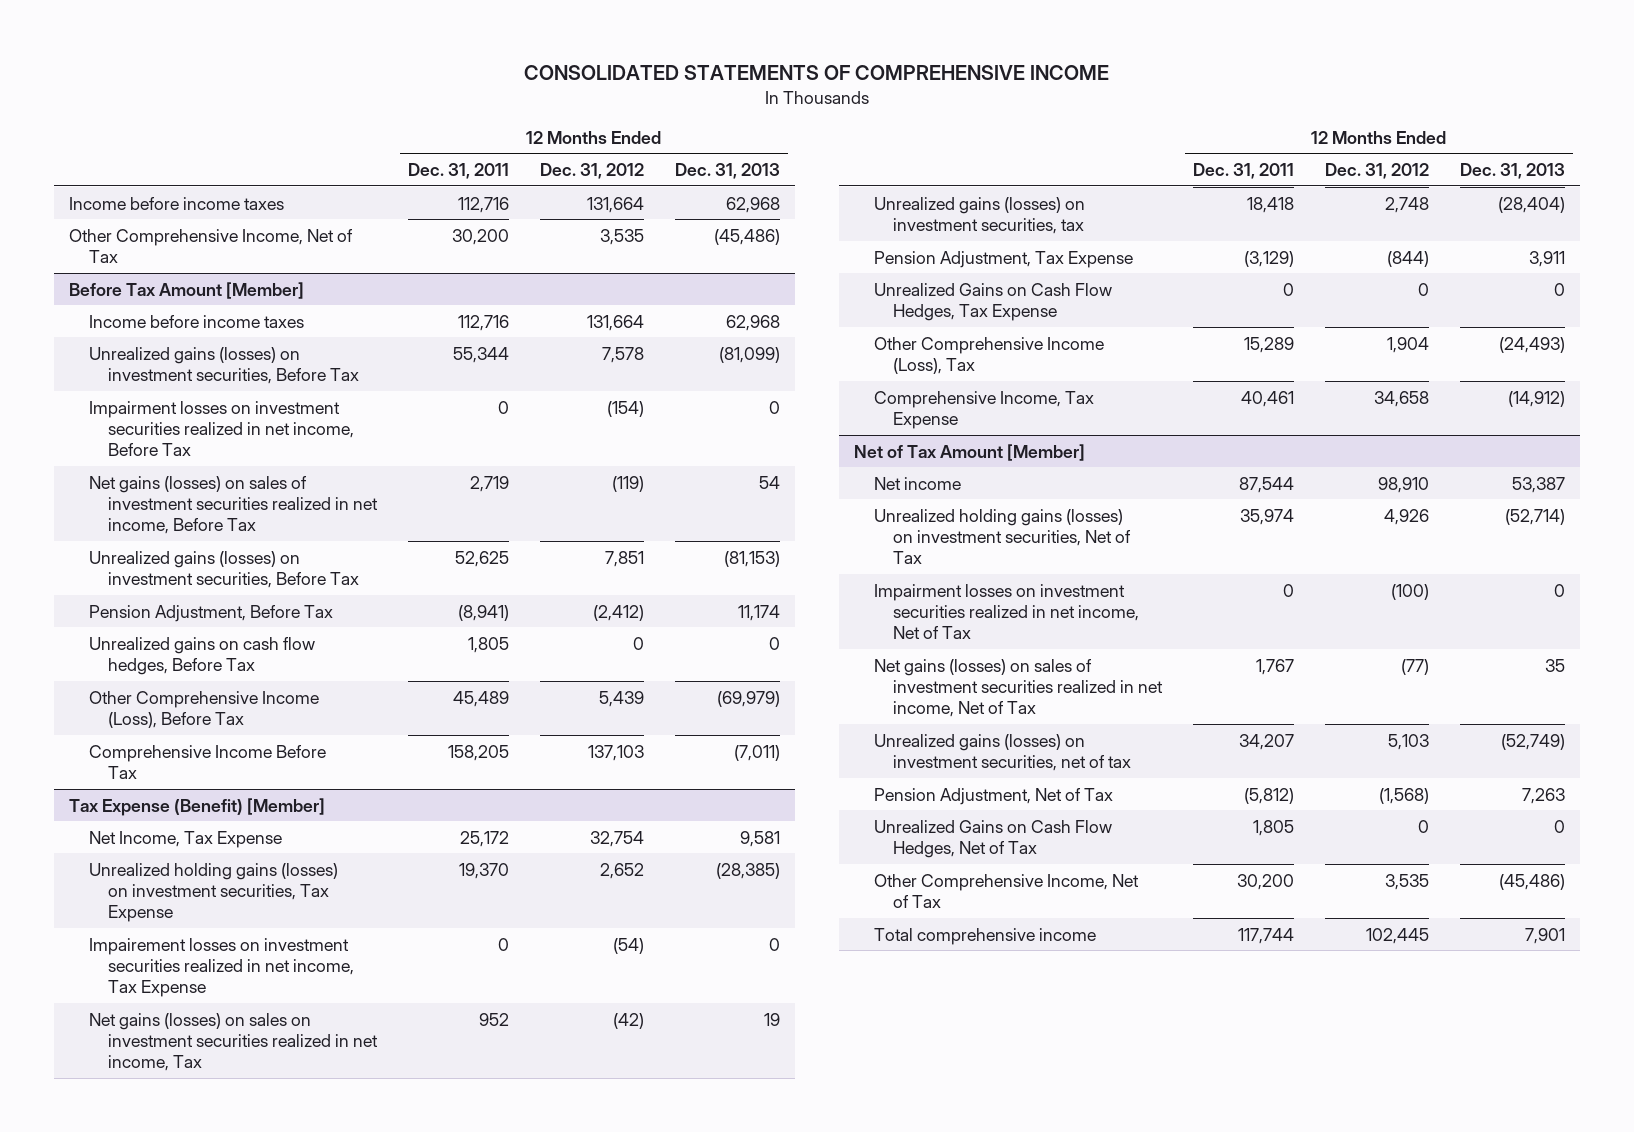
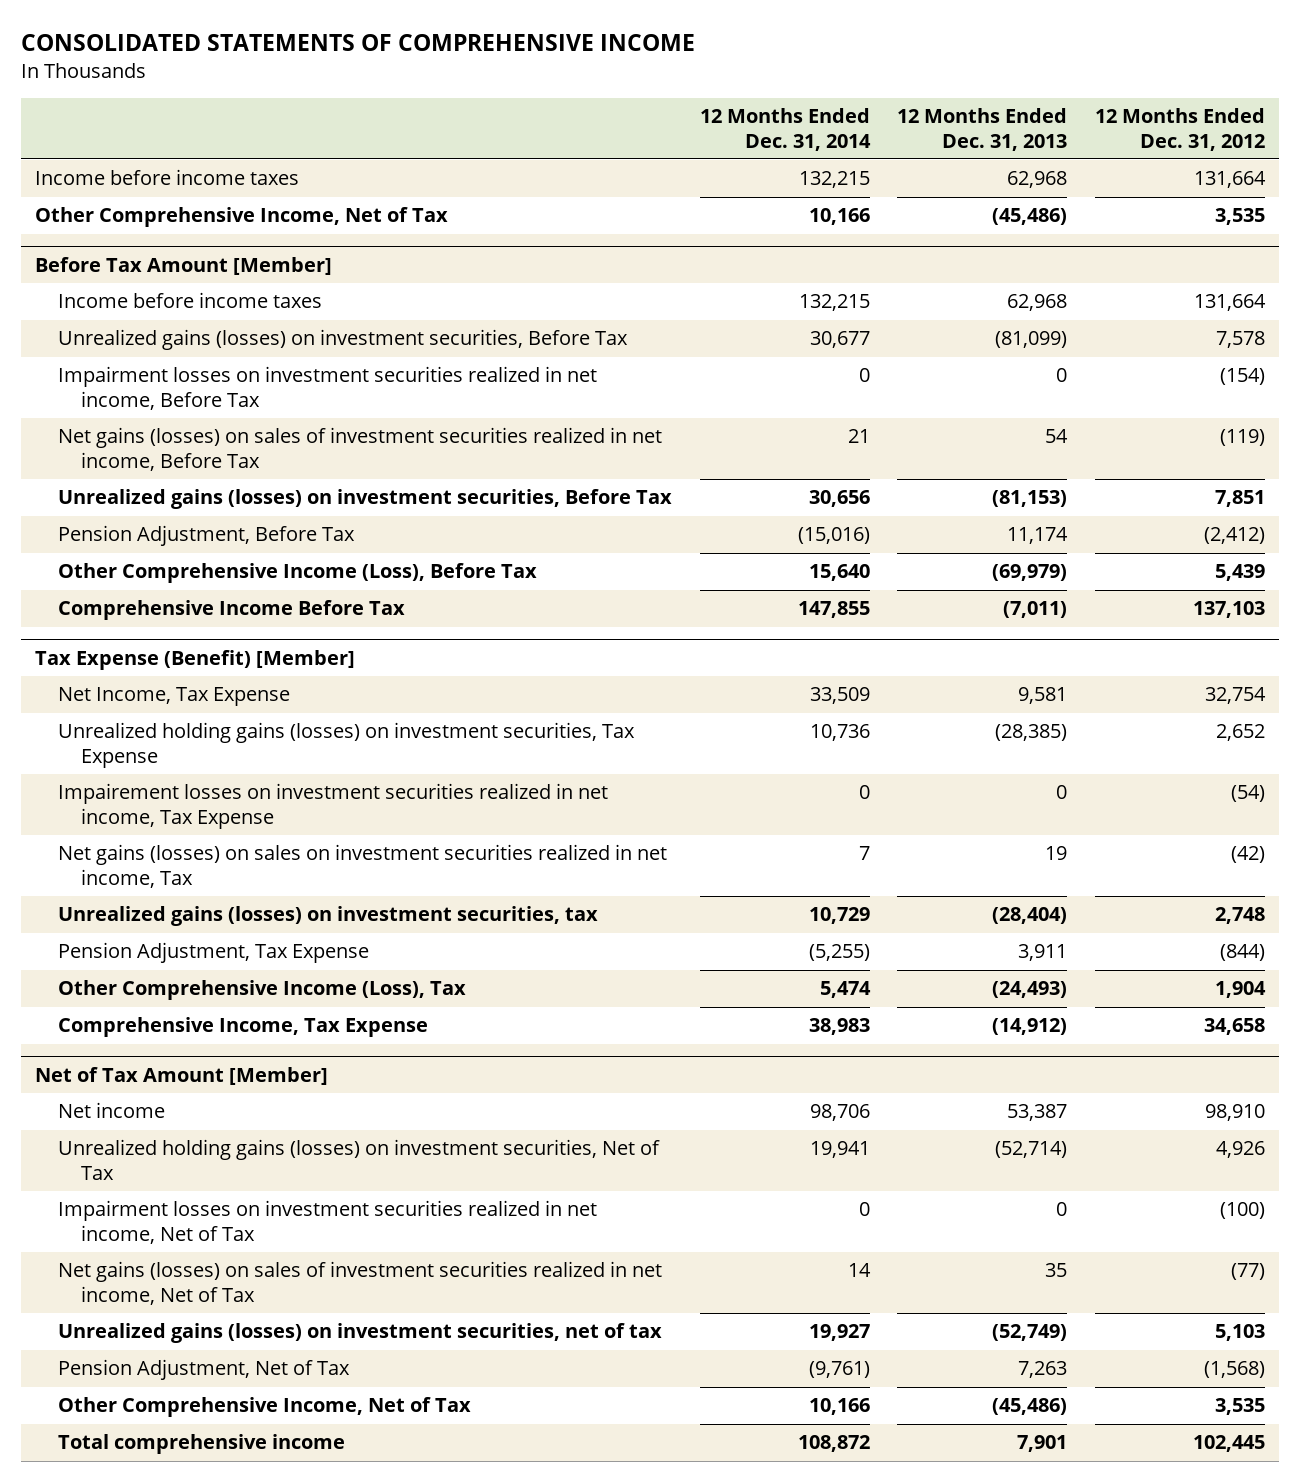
[408,163,510,180] Dec. 31, 2011 -> none
none -> [699,107,871,151] 12 Months Ended Dec. 31, 2014
[88,636,315,675] Unrealized gains on cash flow hedges, Before Tax -> none
[873,282,1112,321] Unrealized Gains on Cash Flow Hedges, Tax Expense -> none
[873,819,1112,858] Unrealized Gains on Cash Flow Hedges, Net of Tax -> none

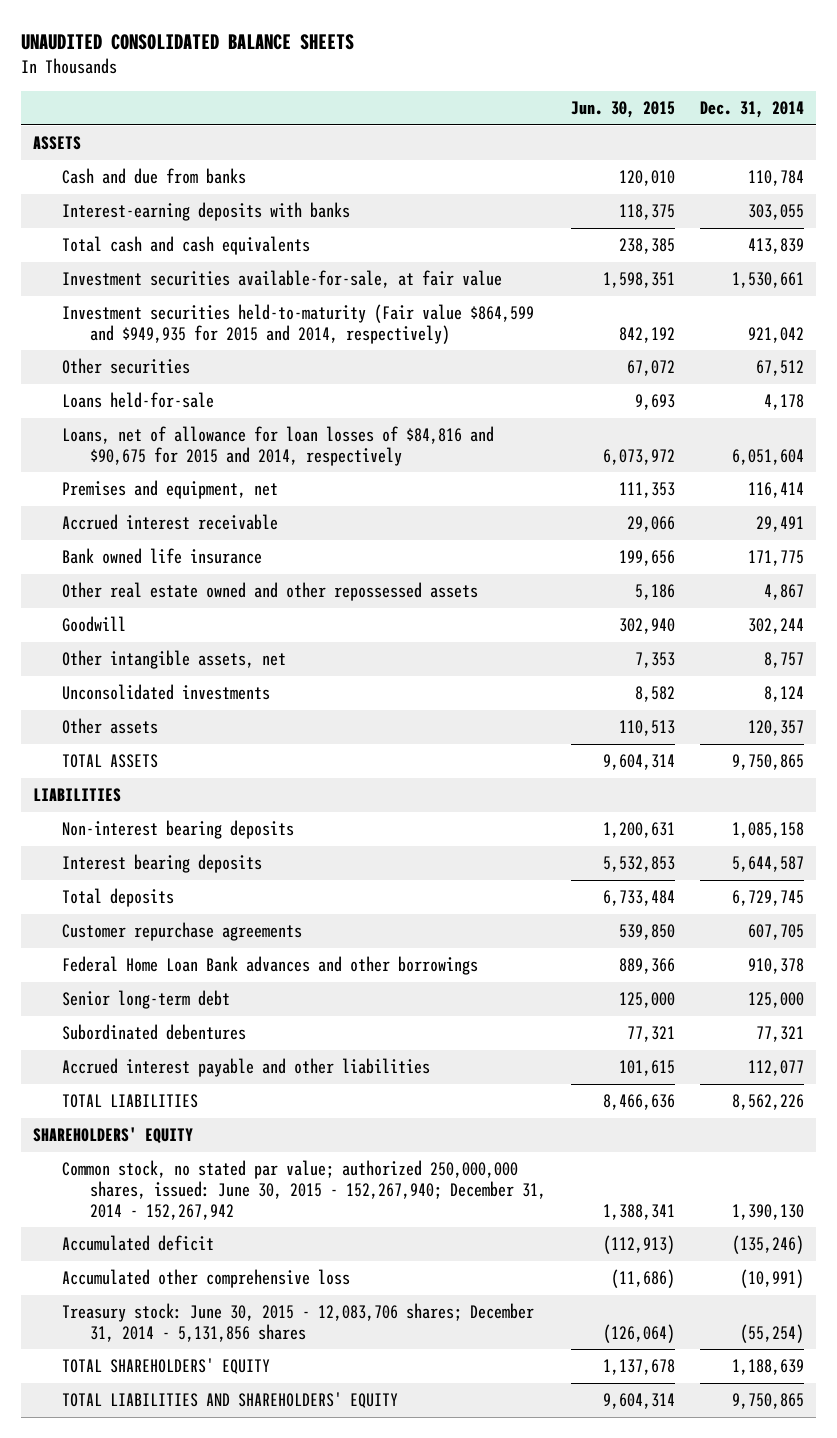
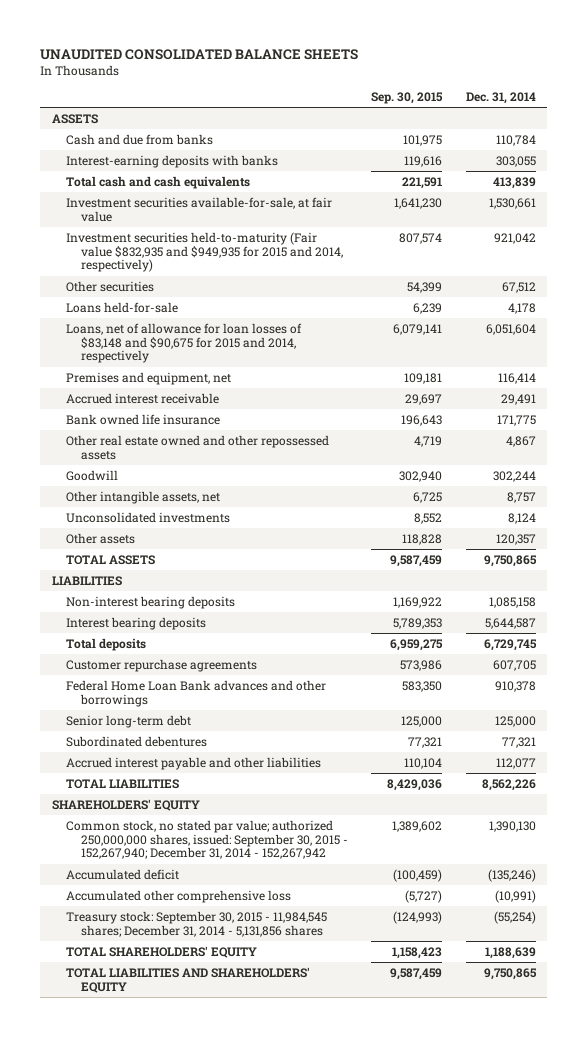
[570,101,675,119] Jun. 30, 2015 -> none
none -> [371,92,444,105] Sep. 30, 2015
[61,304,534,345] Investment securities held-to-maturity (Fair value $864,599 and $949,935 for 2015 and 2014, respectively) -> [66,231,343,273] Investment securities held-to-maturity (Fair value $832,935 and $949,935 for 2015 and 2014, respectively)
[61,426,494,467] Loans, net of allowance for loan losses of $84,816 and $90,675 for 2015 and 2014, respectively -> [66,322,303,364] Loans, net of allowance for loan losses of $83,148 and $90,675 for 2015 and 2014, respectively
[61,1160,547,1220] Common stock, no stated par value; authorized 250,000,000 shares, issued: June 30, 2015 - 152,267,940; December 31, 2014 - 152,267,942 -> [66,819,348,860] Common stock, no stated par value; authorized 250,000,000 shares, issued: September 30, 2015 - 152,267,940; December 31, 2014 - 152,267,942
[61,1303,534,1343] Treasury stock: June 30, 2015 - 12,083,706 shares; December 31, 2014 - 5,131,856 shares -> [66,910,328,937] Treasury stock: September 30, 2015 - 11,984,545 shares; December 31, 2014 - 5,131,856 shares

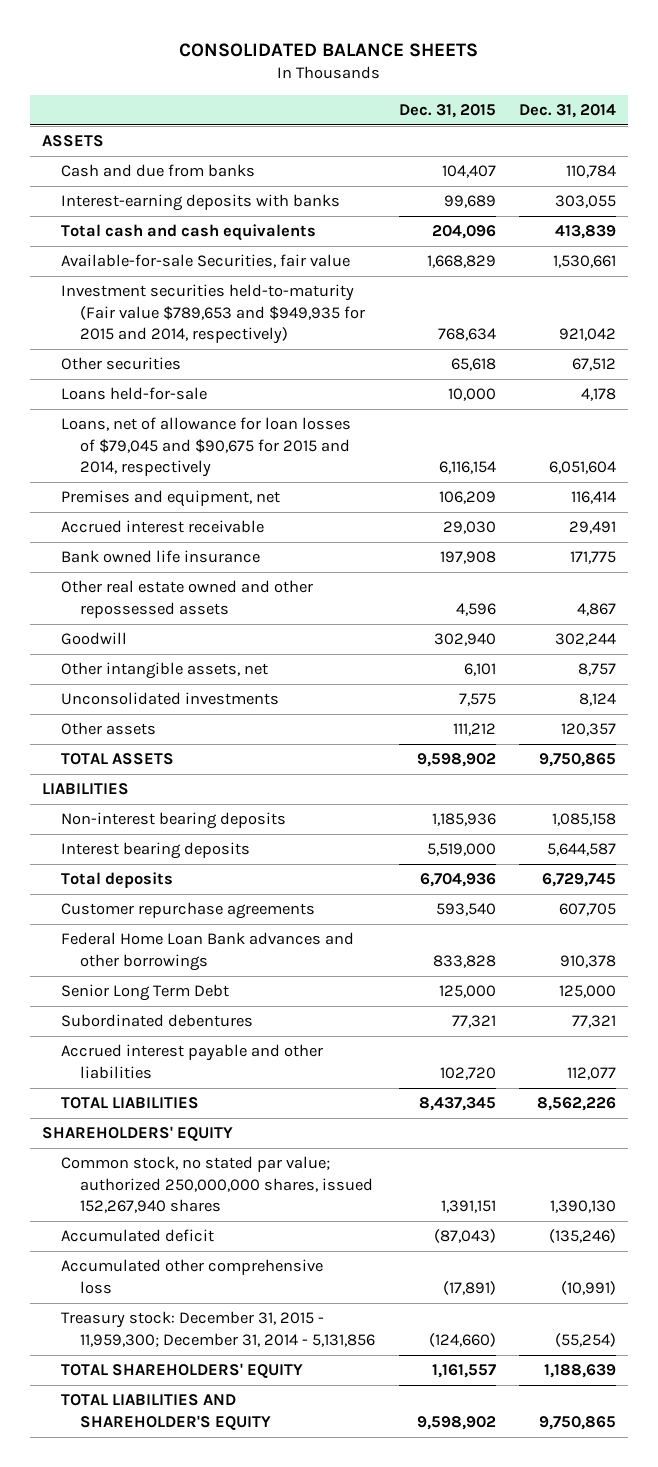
[40,48,359,60] UNAUDITED CONSOLIDATED BALANCE SHEETS -> [179,42,479,57] CONSOLIDATED BALANCE SHEETS
[371,92,444,105] Sep. 30, 2015 -> none
none -> [398,103,496,118] Dec. 31, 2015
[66,196,333,222] Investment securities available-for-sale, at fair value -> [61,254,351,269] Available-for-sale Securities, fair value
[66,231,343,273] Investment securities held-to-maturity (Fair value $832,935 and $949,935 for 2015 and 2014, respectively) -> [61,284,365,344] Investment securities held-to-maturity (Fair value $789,653 and $949,935 for 2015 and 2014, respectively)
[66,322,303,364] Loans, net of allowance for loan losses of $83,148 and $90,675 for 2015 and 2014, respectively -> [61,417,352,477] Loans, net of allowance for loan losses of $79,045 and $90,675 for 2015 and 2014, respectively
[66,714,192,728] Senior long-term debt -> [61,984,230,1002] Senior Long Term Debt
[66,819,348,860] Common stock, no stated par value; authorized 250,000,000 shares, issued: September 30, 2015 - 152,267,940; December 31, 2014 - 152,267,942 -> [61,1156,373,1213] Common stock, no stated par value; authorized 250,000,000 shares, issued 152,267,940 shares
[66,910,328,937] Treasury stock: September 30, 2015 - 11,984,545 shares; December 31, 2014 - 5,131,856 shares -> [61,1311,375,1347] Treasury stock: December 31, 2015 - 11,959,300; December 31, 2014 - 5,131,856
[66,966,311,993] TOTAL LIABILITIES AND SHAREHOLDERS' EQUITY -> [61,1394,271,1430] TOTAL LIABILITIES AND SHAREHOLDER'S EQUITY

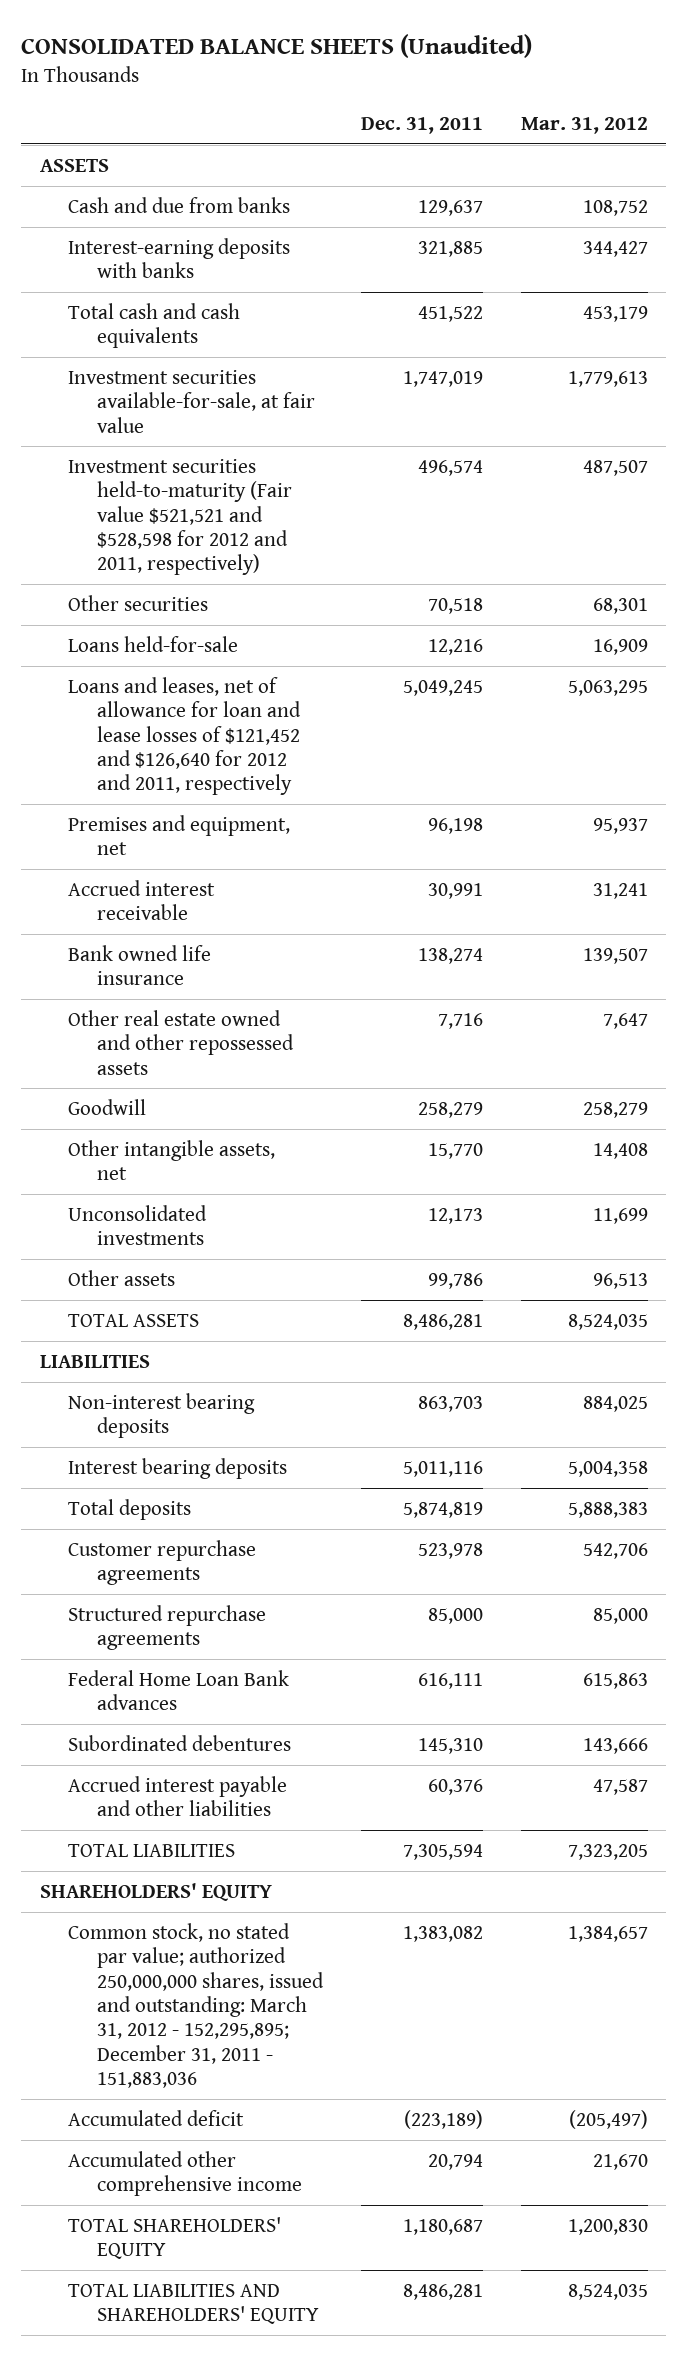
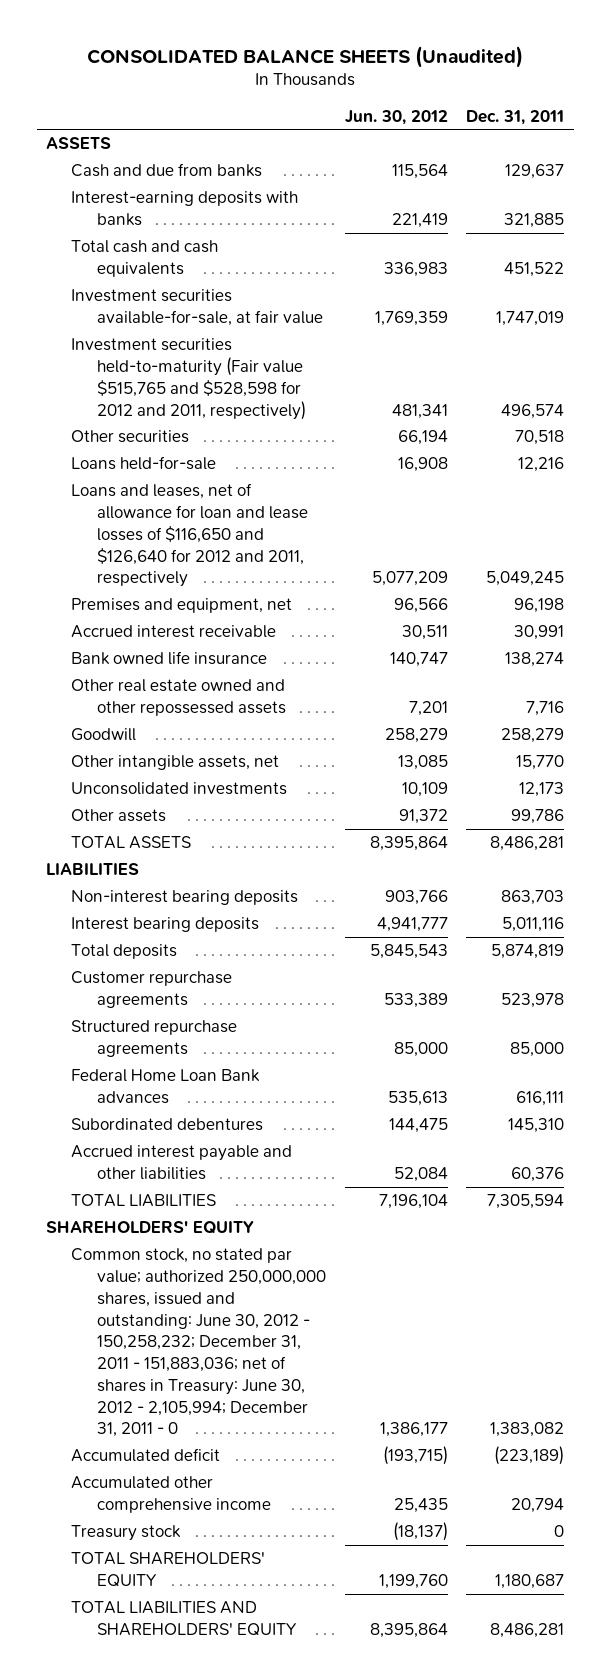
[520,117,648,135] Mar. 31, 2012 -> none
none -> [344,109,448,125] Jun. 30, 2012
[68,458,292,576] Investment securities held-to-maturity (Fair value $521,521 and $528,598 for 2012 and 2011, respectively) -> [71,338,306,420] Investment securities held-to-maturity (Fair value $515,765 and $528,598 for 2012 and 2011, respectively)
[68,676,301,796] Loans and leases, net of allowance for loan and lease losses of $121,452 and $126,640 for 2012 and 2011, respectively -> [71,483,308,588] Loans and leases, net of allowance for loan and lease losses of $116,650 and $126,640 for 2012 and 2011, respectively
[68,1922,324,2089] Common stock, no stated par value; authorized 250,000,000 shares, issued and outstanding: March 31, 2012 - 152,295,895; December 31, 2011 - 151,883,036 -> [71,1248,326,1438] Common stock, no stated par value; authorized 250,000,000 shares, issued and outstanding: June 30, 2012 - 150,258,232; December 31, 2011 - 151,883,036; net of shares in Treasury: June 30, 2012 - 2,105,994; December 31, 2011 - 0
none -> [71,1525,182,1542] Treasury stock

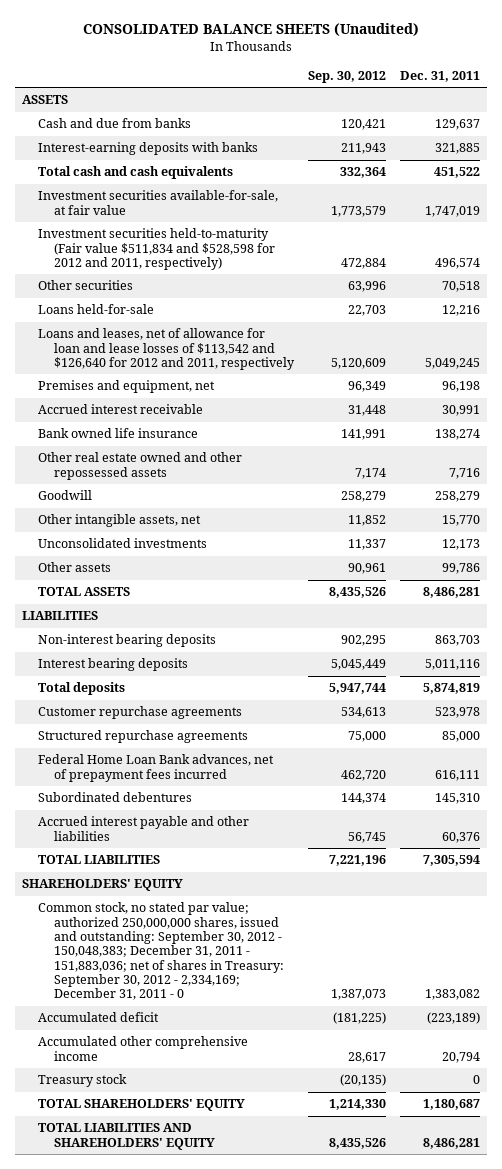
[344,109,448,125] Jun. 30, 2012 -> none
none -> [308,70,387,83] Sep. 30, 2012
[71,338,306,420] Investment securities held-to-maturity (Fair value $515,765 and $528,598 for 2012 and 2011, respectively) -> [38,228,276,270] Investment securities held-to-maturity (Fair value $511,834 and $528,598 for 2012 and 2011, respectively)
[71,483,308,588] Loans and leases, net of allowance for loan and lease losses of $116,650 and $126,640 for 2012 and 2011, respectively -> [38,328,296,370] Loans and leases, net of allowance for loan and lease losses of $113,542 and $126,640 for 2012 and 2011, respectively
[71,1069,261,1104] Federal Home Loan Bank advances -> [38,754,275,782] Federal Home Loan Bank advances, net of prepayment fees incurred
[71,1248,326,1438] Common stock, no stated par value; authorized 250,000,000 shares, issued and outstanding: June 30, 2012 - 150,258,232; December 31, 2011 - 151,883,036; net of shares in Treasury: June 30, 2012 - 2,105,994; December 31, 2011 - 0 -> [38,902,285,1001] Common stock, no stated par value; authorized 250,000,000 shares, issued and outstanding: September 30, 2012 - 150,048,383; December 31, 2011 - 151,883,036; net of shares in Treasury: September 30, 2012 - 2,334,169; December 31, 2011 - 0

